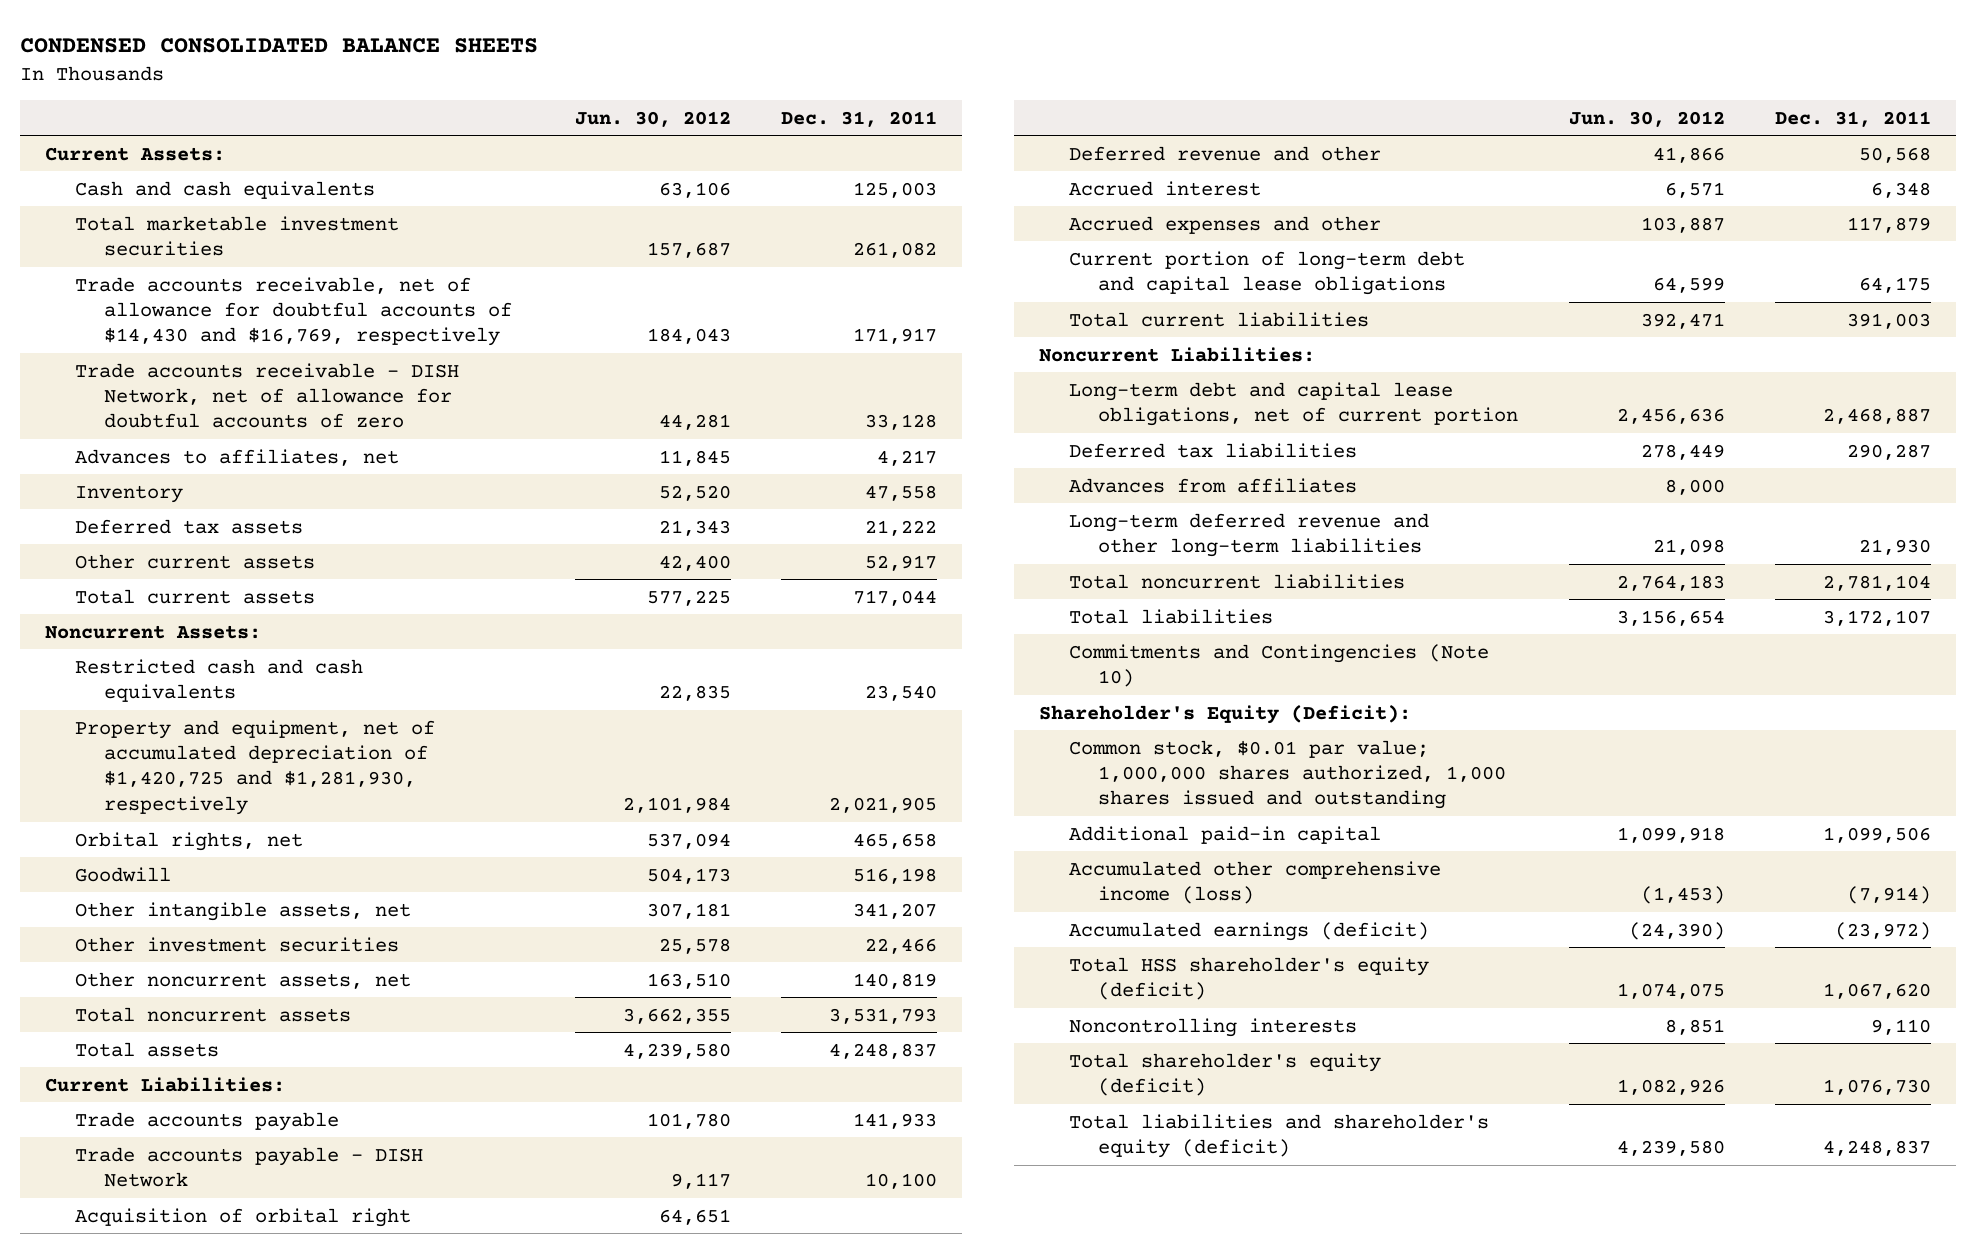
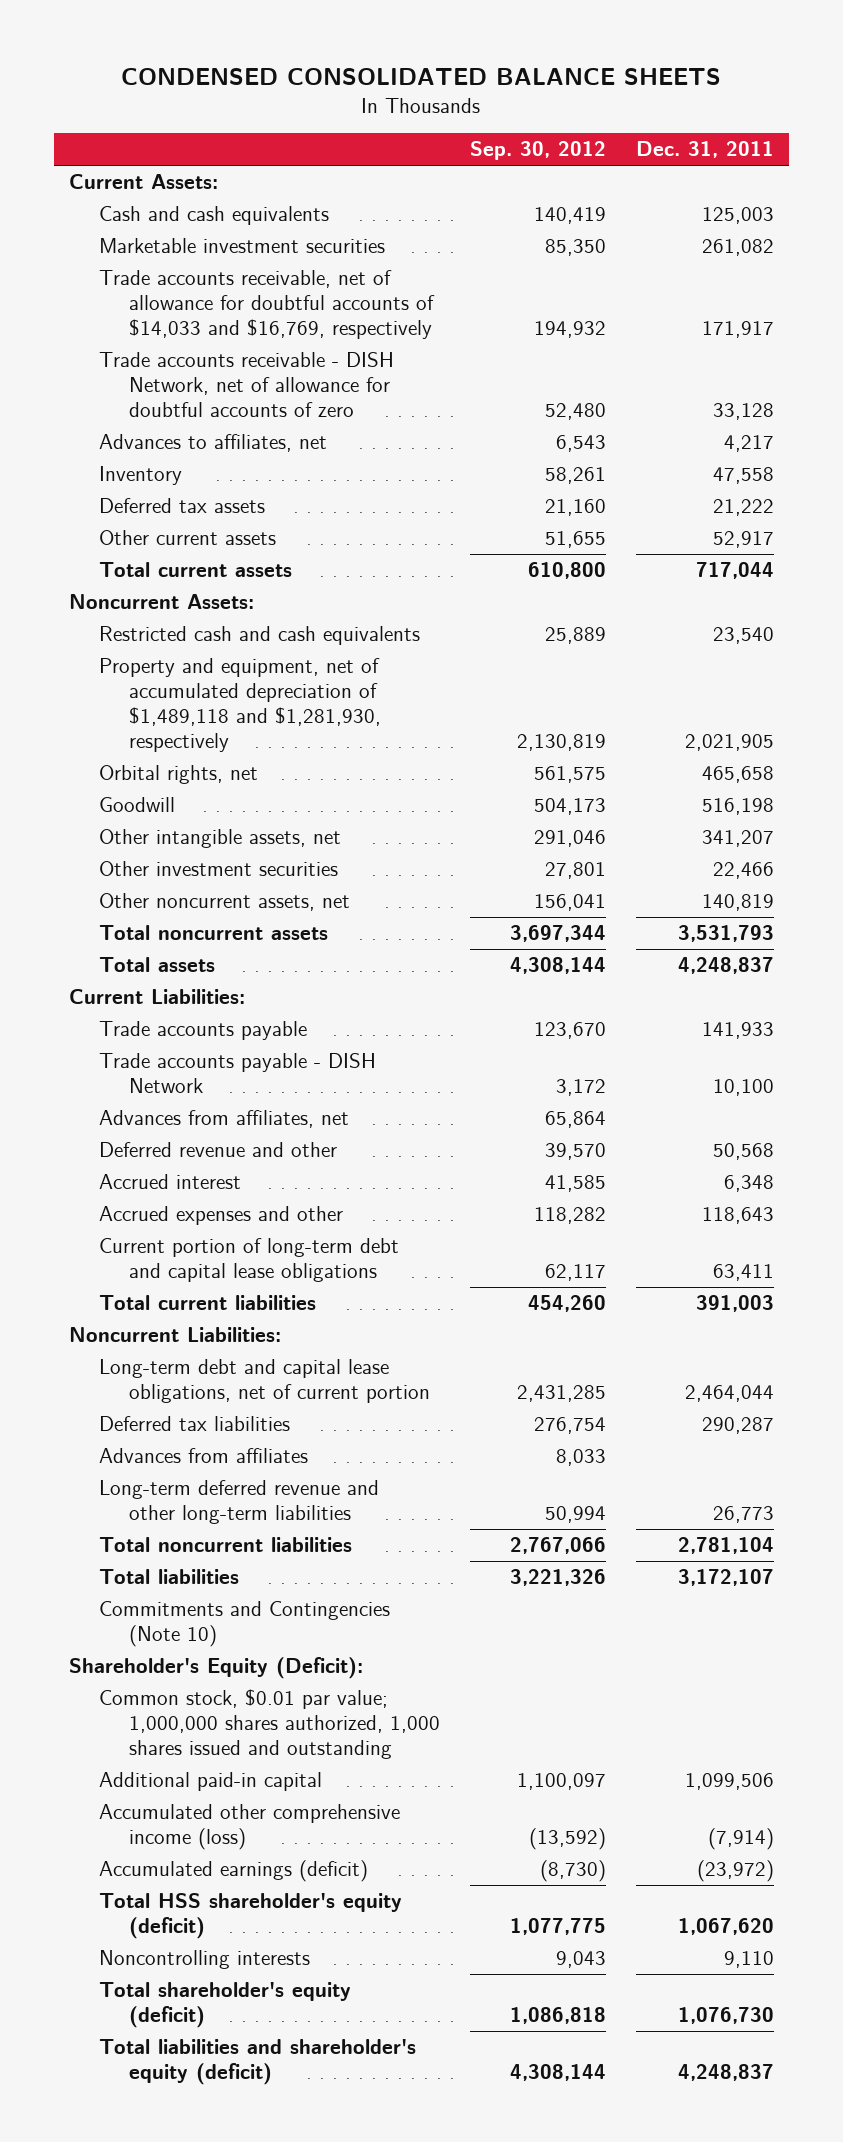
[574,110,731,127] Jun. 30, 2012 -> none
none -> [470,141,607,161] Sep. 30, 2012
[74,215,399,257] Total marketable investment securities -> [98,238,385,254] Marketable investment securities
[74,276,513,347] Trade accounts receivable, net of allowance for doubtful accounts of $14,430 and $16,769, respectively -> [98,270,435,340] Trade accounts receivable, net of allowance for doubtful accounts of $14,033 and $16,769, respectively
[74,719,435,815] Property and equipment, net of accumulated depreciation of $1,420,725 and $1,281,930, respectively -> [98,658,381,753] Property and equipment, net of accumulated depreciation of $1,489,118 and $1,281,930, respectively
[74,1207,411,1227] Acquisition of orbital right -> none
none -> [98,1110,349,1129] Advances from affiliates, net
[1846,216,1931,233] 117,879 -> [702,1207,775,1225] 118,643
[1858,277,1931,294] 64,175 -> [713,1264,775,1282] 63,411
[1822,408,1931,425] 2,468,887 -> [685,1385,775,1403] 2,464,044
[1858,539,1931,556] 21,930 -> [713,1506,775,1524] 26,773

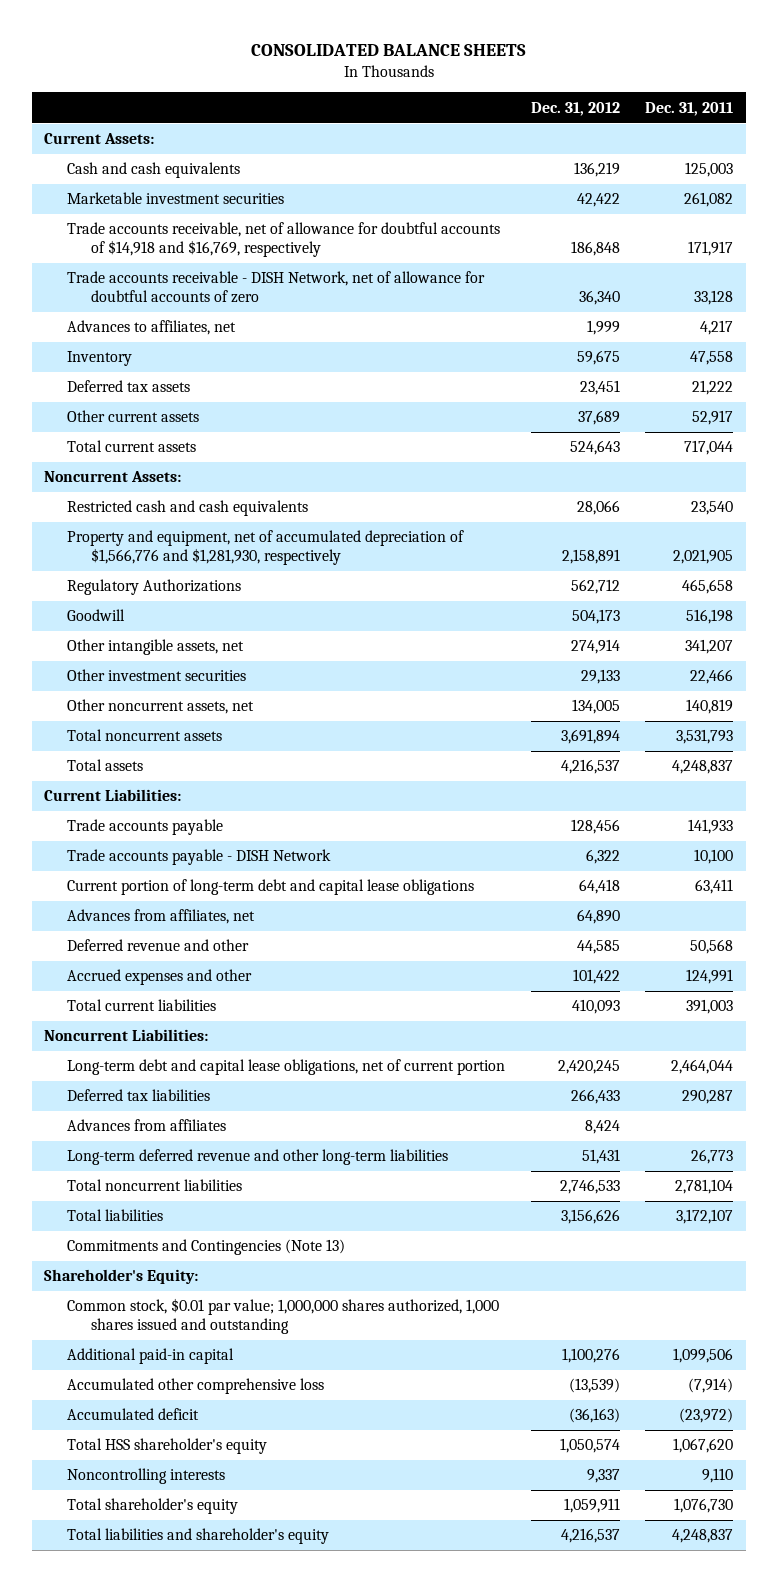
[121,68,722,86] CONDENSED CONSOLIDATED BALANCE SHEETS -> [250,43,526,56] CONSOLIDATED BALANCE SHEETS
[470,141,607,161] Sep. 30, 2012 -> none
none -> [530,101,620,116] Dec. 31, 2012
[98,270,435,340] Trade accounts receivable, net of allowance for doubtful accounts of $14,033 and $16,769, respectively -> [67,222,501,257] Trade accounts receivable, net of allowance for doubtful accounts of $14,918 and $16,769, respectively
[98,658,381,753] Property and equipment, net of accumulated depreciation of $1,489,118 and $1,281,930, respectively -> [67,530,465,565] Property and equipment, net of accumulated depreciation of $1,566,776 and $1,281,930, respectively
[98,765,258,785] Orbital rights, net -> [67,579,242,596] Regulatory Authorizations
[98,1238,399,1283] Current portion of long-term debt and capital lease obligations -> [67,879,475,896] Current portion of long-term debt and capital lease obligations
[98,1174,241,1190] Accrued interest -> none
[702,1207,775,1225] 118,643 -> [686,969,734,985] 124,991
[98,1601,390,1648] Commitments and Contingencies (Note 10) -> [67,1239,346,1256] Commitments and Contingencies (Note 13)
[68,1657,363,1680] Shareholder's Equity (Deficit): -> [44,1269,199,1285] Shareholder's Equity:
[98,1804,400,1851] Accumulated other comprehensive income (loss) -> [67,1378,325,1395] Accumulated other comprehensive loss
[98,1860,368,1883] Accumulated earnings (deficit) -> [67,1408,200,1421] Accumulated deficit
[98,1893,402,1940] Total HSS shareholder's equity (deficit) -> [67,1438,268,1455] Total HSS shareholder's equity
[98,1982,351,2029] Total shareholder's equity (deficit) -> [67,1498,239,1515] Total shareholder's equity
[98,2039,416,2086] Total liabilities and shareholder's equity (deficit) -> [67,1528,330,1545] Total liabilities and shareholder's equity

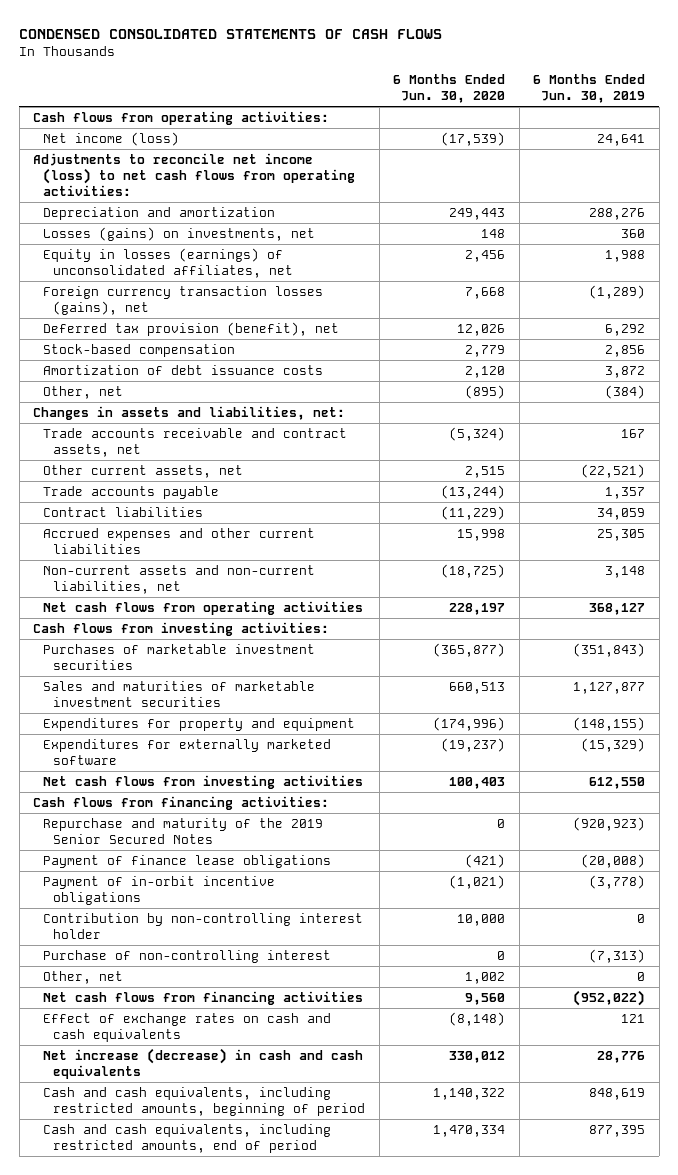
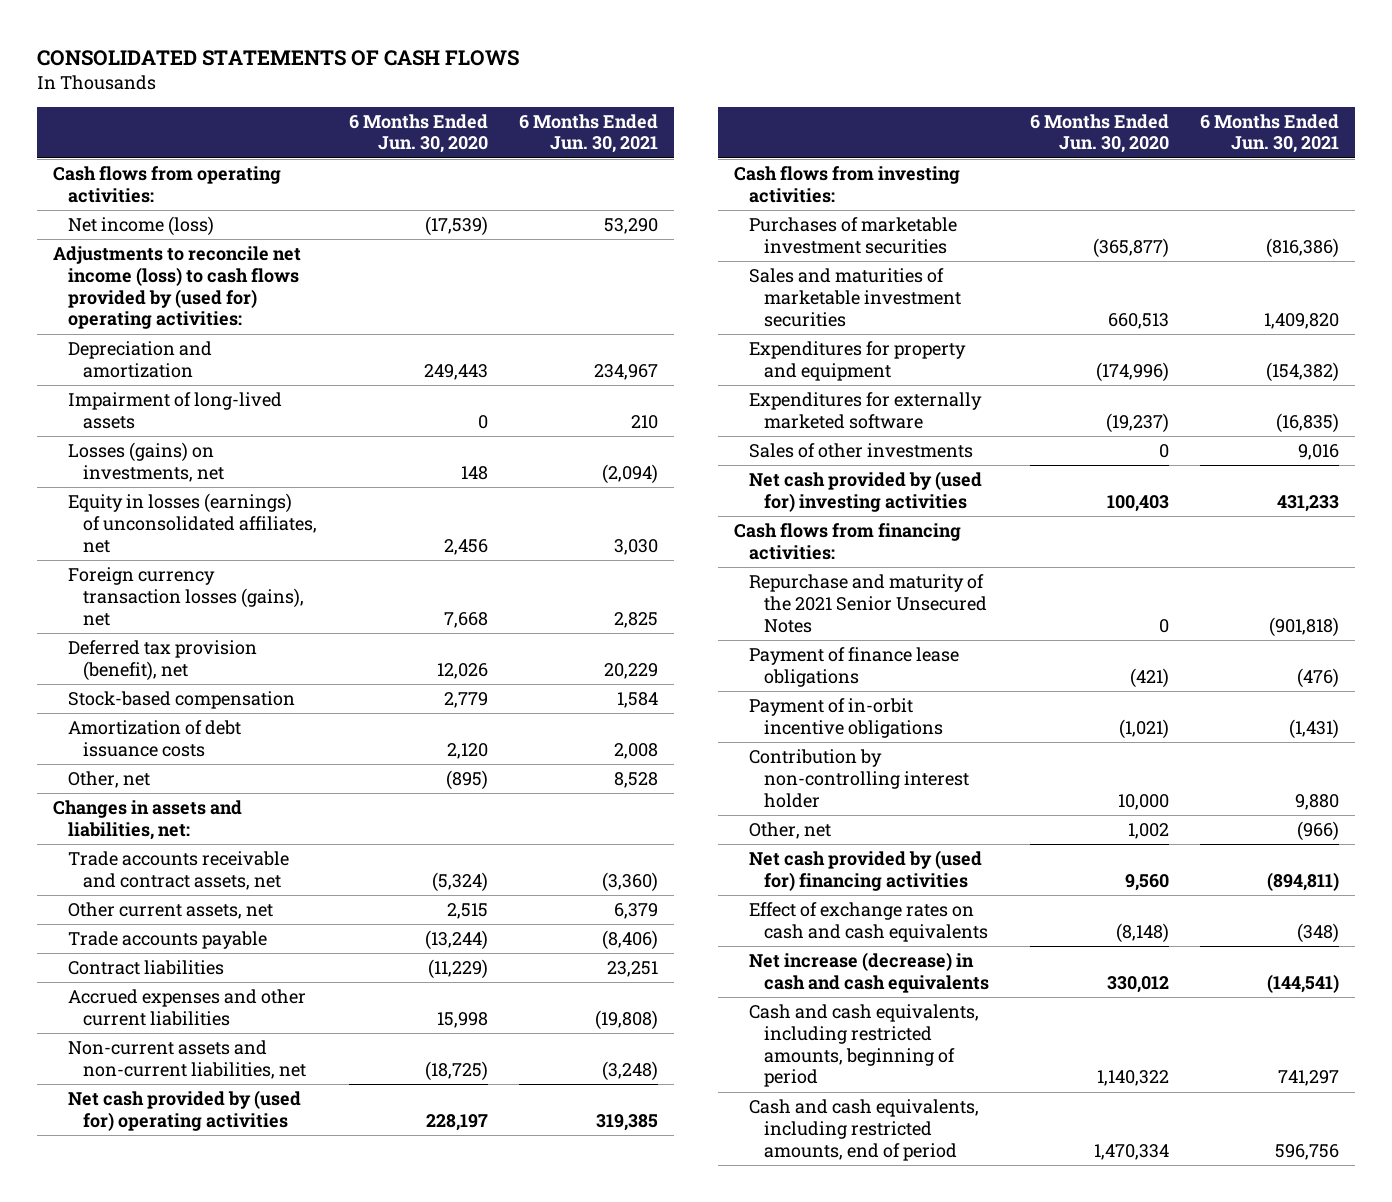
[19,29,443,40] CONDENSED CONSOLIDATED STATEMENTS OF CASH FLOWS -> [37,49,520,66] CONSOLIDATED STATEMENTS OF CASH FLOWS
[533,74,646,104] 6 Months Ended Jun. 30, 2019 -> none
none -> [519,113,659,154] 6 Months Ended Jun. 30, 2021
[33,153,356,196] Adjustments to reconcile net income (loss) to net cash flows from operating activities: -> [52,246,301,330] Adjustments to reconcile net income (loss) to cash flows provided by (used for) operating activities:
none -> [68,392,283,429] Impairment of long-lived assets
[43,601,364,616] Net cash flows from operating activities -> [68,1090,302,1131] Net cash provided by (used for) operating activities
none -> [749,443,974,459] Sales of other investments
[43,775,364,790] Net cash flows from investing activities -> [749,471,983,512] Net cash provided by (used for) investing activities
[43,818,324,844] Repurchase and maturity of the 2019 Senior Secured Notes -> [749,574,988,633] Repurchase and maturity of the 2021 Senior Unsecured Notes
[43,950,332,964] Purchase of non-controlling interest -> none
[43,991,364,1006] Net cash flows from financing activities -> [749,850,983,891] Net cash provided by (used for) financing activities

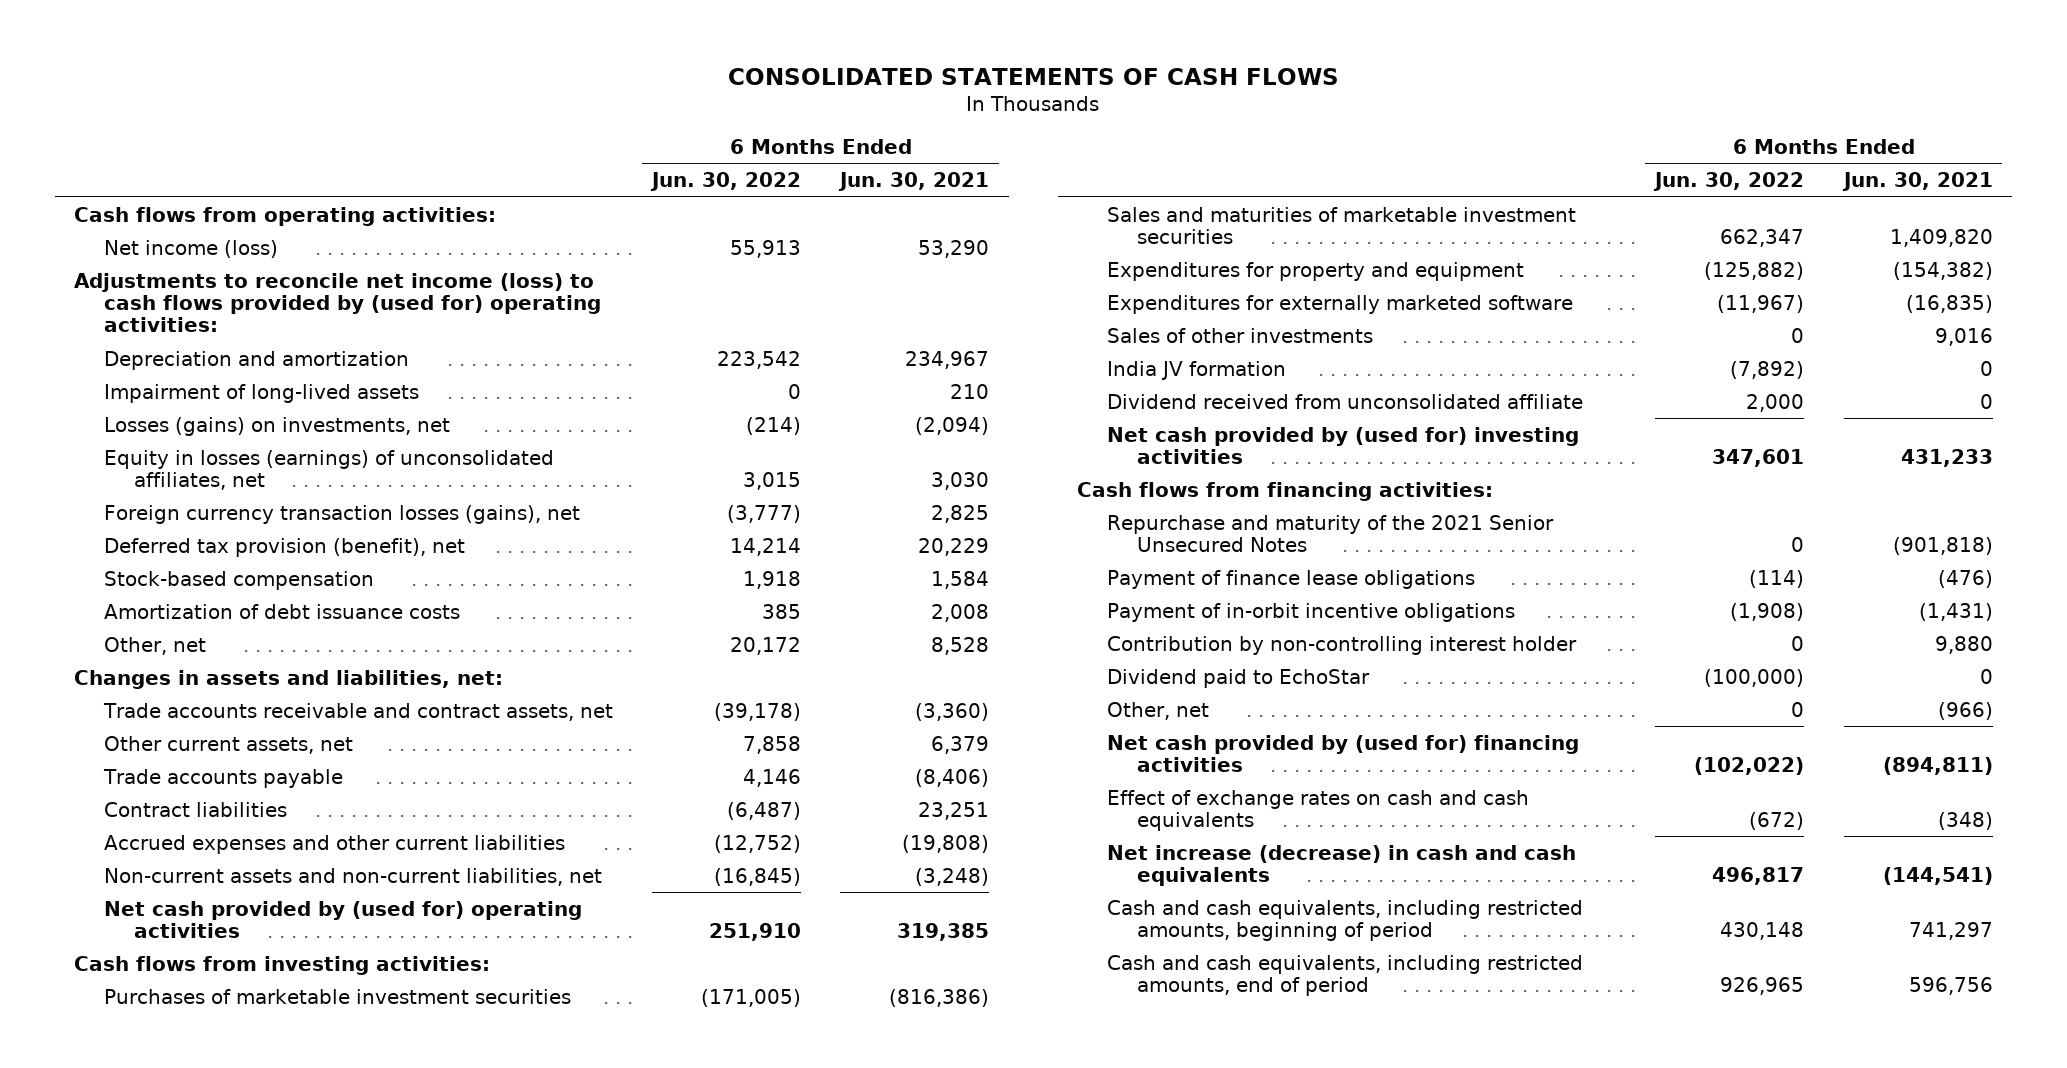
[348,113,488,154] 6 Months Ended Jun. 30, 2020 -> none
none -> [650,172,802,192] Jun. 30, 2022
none -> [1107,360,1287,380] India JV formation
none -> [1107,393,1584,409] Dividend received from unconsolidated affiliate
none -> [1107,668,1371,688] Dividend paid to EchoStar

